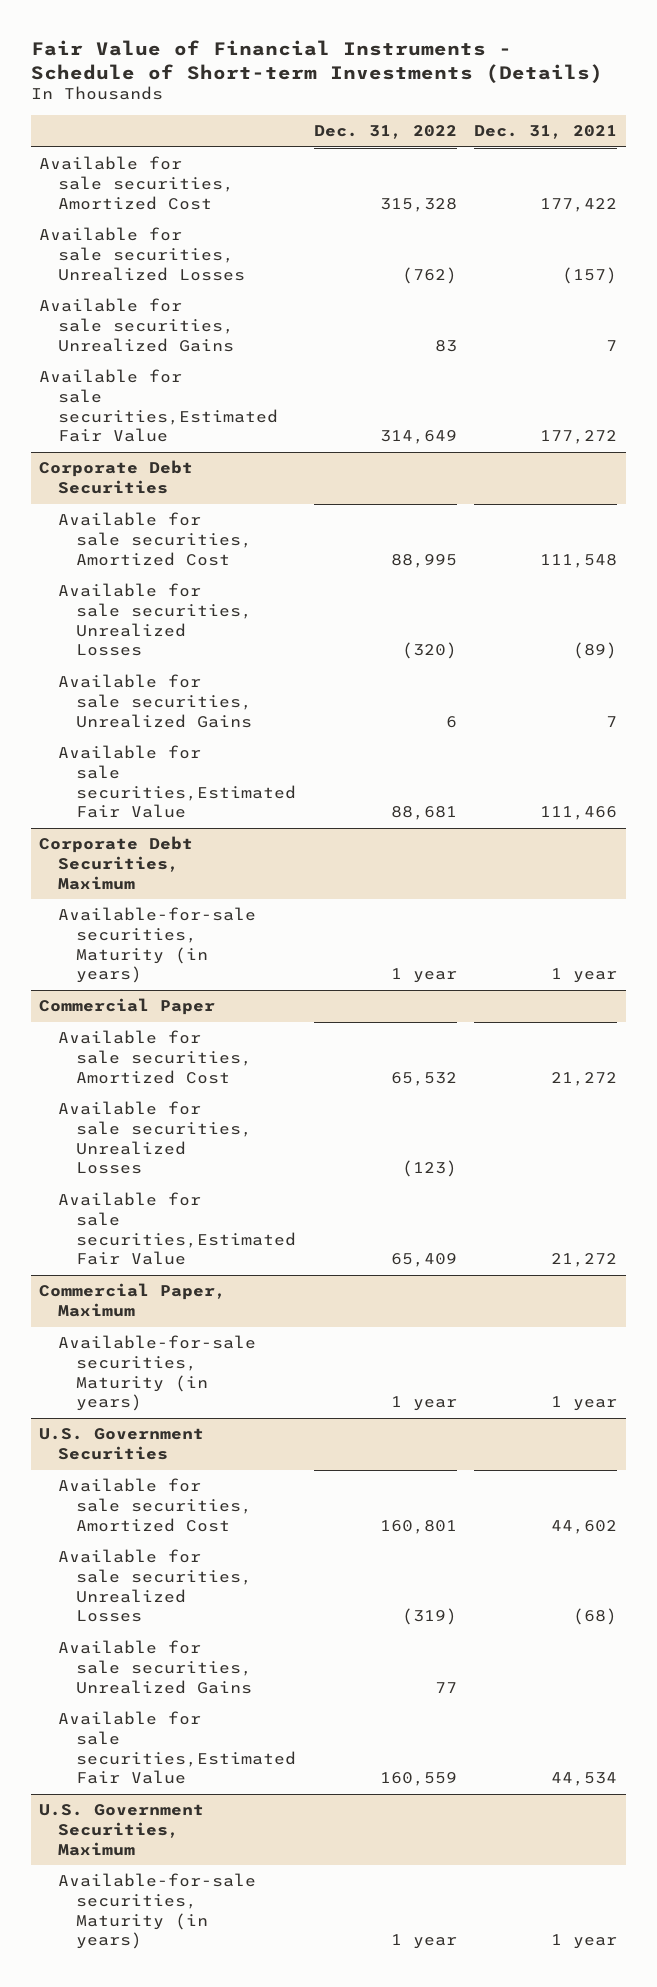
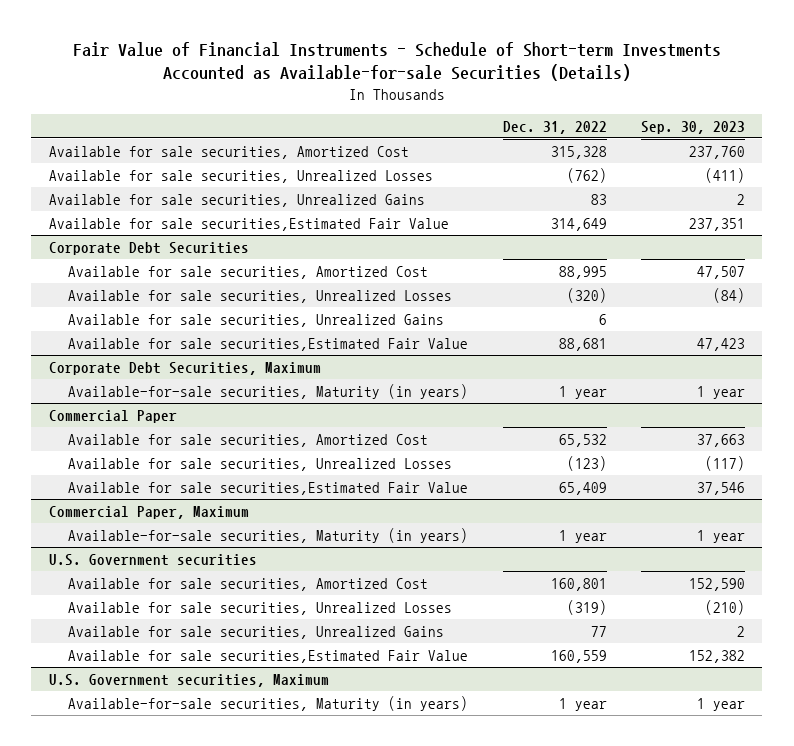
[30,39,603,83] Fair Value of Financial Instruments - Schedule of Short-term Investments (Details) -> [72,41,721,82] Fair Value of Financial Instruments - Schedule of Short-term Investments Accounted as Available-for-sale Securities (Details)
[474,125,618,140] Dec. 31, 2021 -> none
none -> [641,120,746,134] Sep. 30, 2023
[39,1428,205,1460] U.S. Government Securities -> [48,553,257,566] U.S. Government securities
[39,1804,205,1856] U.S. Government Securities, Maximum -> [48,673,329,687] U.S. Government securities, Maximum

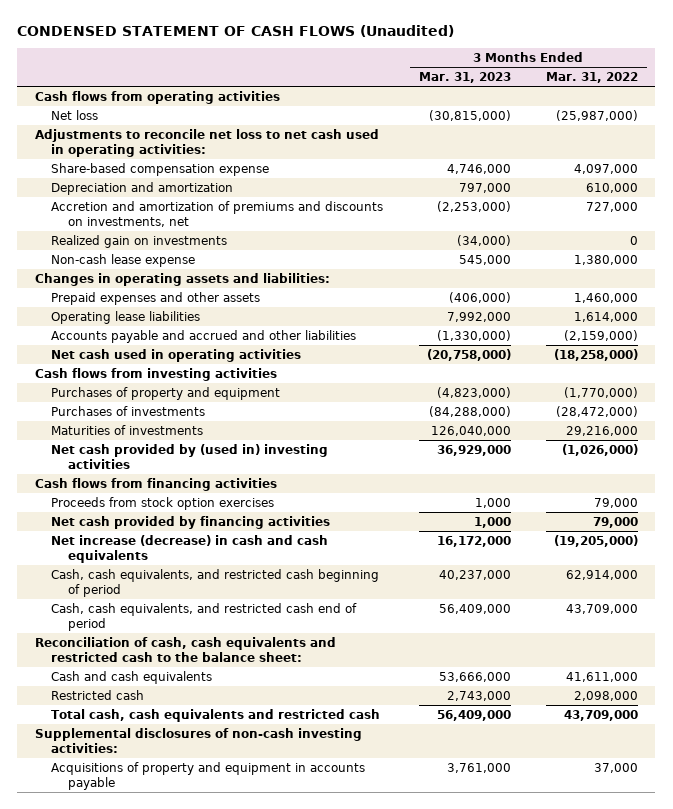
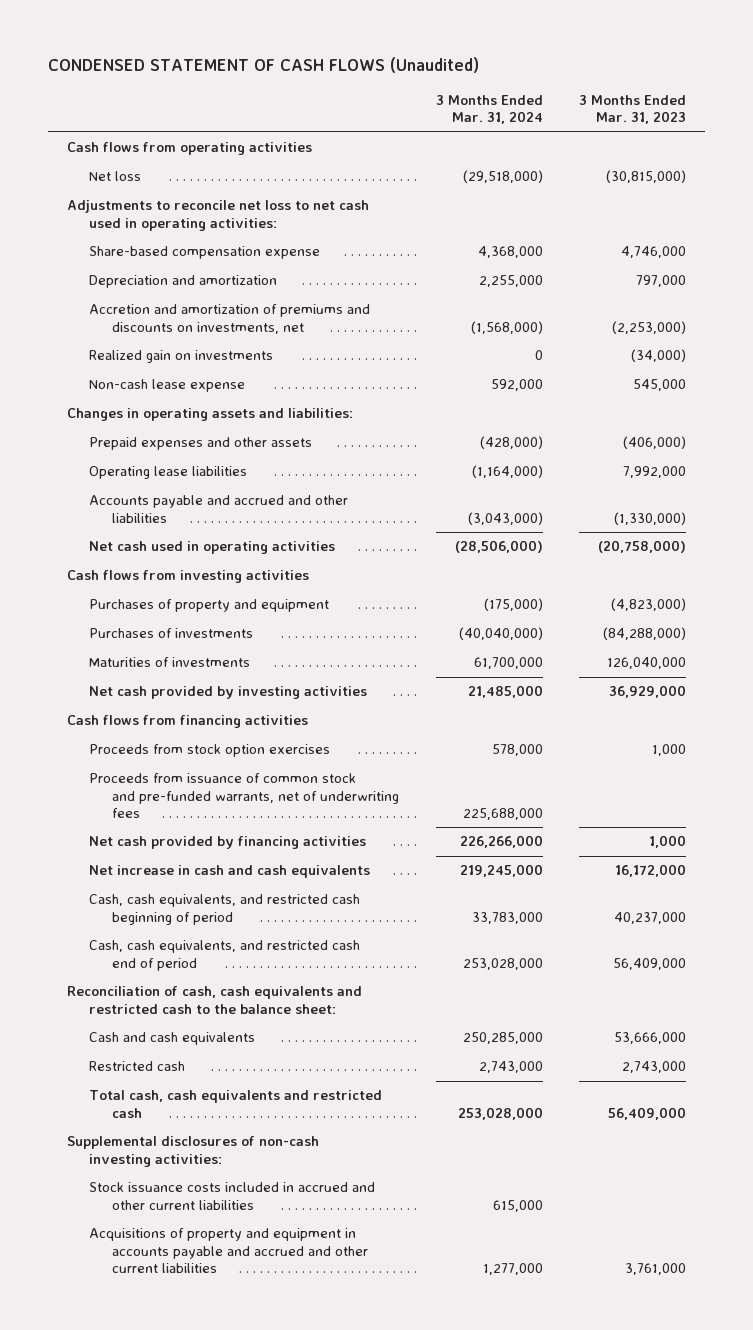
[545,72,638,84] Mar. 31, 2022 -> none
none -> [435,95,543,125] 3 Months Ended Mar. 31, 2024
[51,444,329,470] Net cash provided by (used in) investing activities -> [89,686,368,700] Net cash provided by investing activities
none -> [89,773,399,818] Proceeds from issuance of common stock and pre-funded warrants, net of underwriting fees
[51,535,329,564] Net increase (decrease) in cash and cash equivalents -> [89,865,371,879] Net increase in cash and cash equivalents
none -> [89,1182,376,1210] Stock issuance costs included in accrued and other current liabilities
[51,762,366,791] Acquisitions of property and equipment in accounts payable -> [89,1228,368,1273] Acquisitions of property and equipment in accounts payable and accrued and other current liabilities

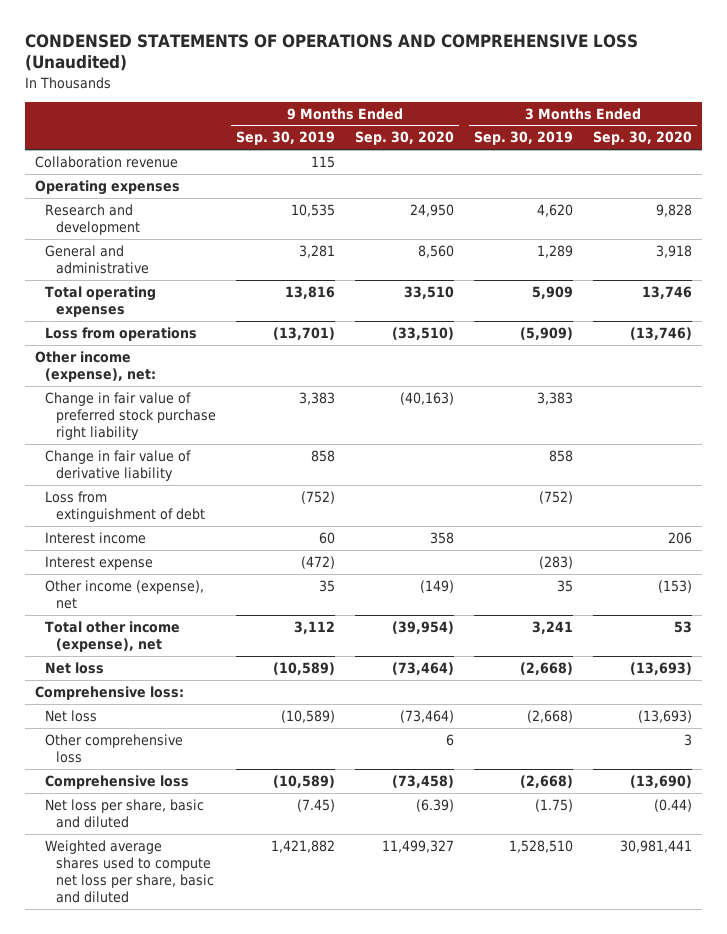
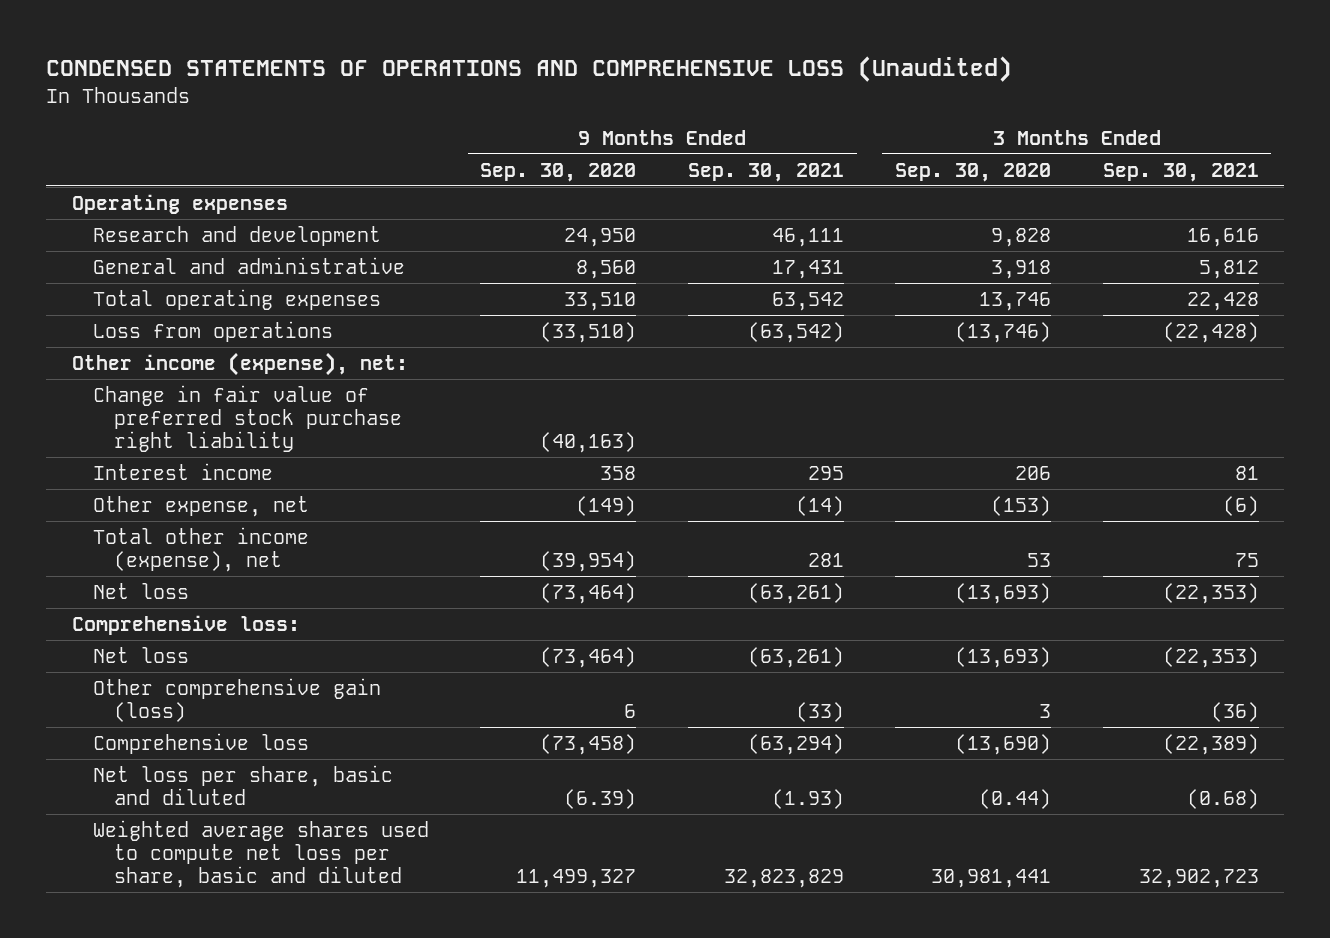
[235,131,335,146] Sep. 30, 2019 -> none
[473,131,573,146] Sep. 30, 2019 -> none
none -> [687,162,844,182] Sep. 30, 2021
none -> [1102,162,1259,182] Sep. 30, 2021
[34,156,178,169] Collaboration revenue -> none
[45,450,192,482] Change in fair value of derivative liability -> none
[45,491,205,523] Loss from extinguishment of debt -> none
[45,556,154,571] Interest expense -> none
[45,580,205,610] Other income (expense), net -> [92,495,309,517] Other expense, net
[45,734,184,764] Other comprehensive loss -> [92,677,381,722] Other comprehensive gain (loss)

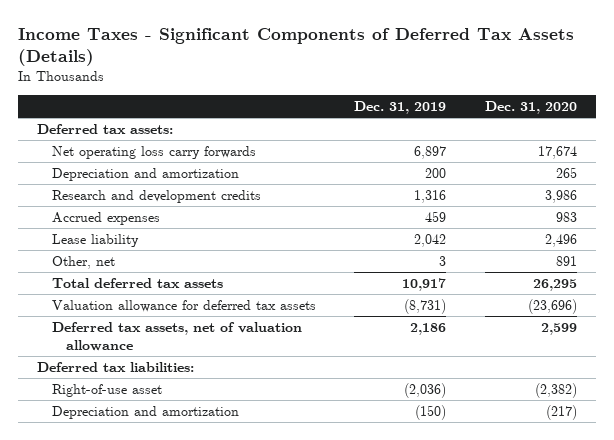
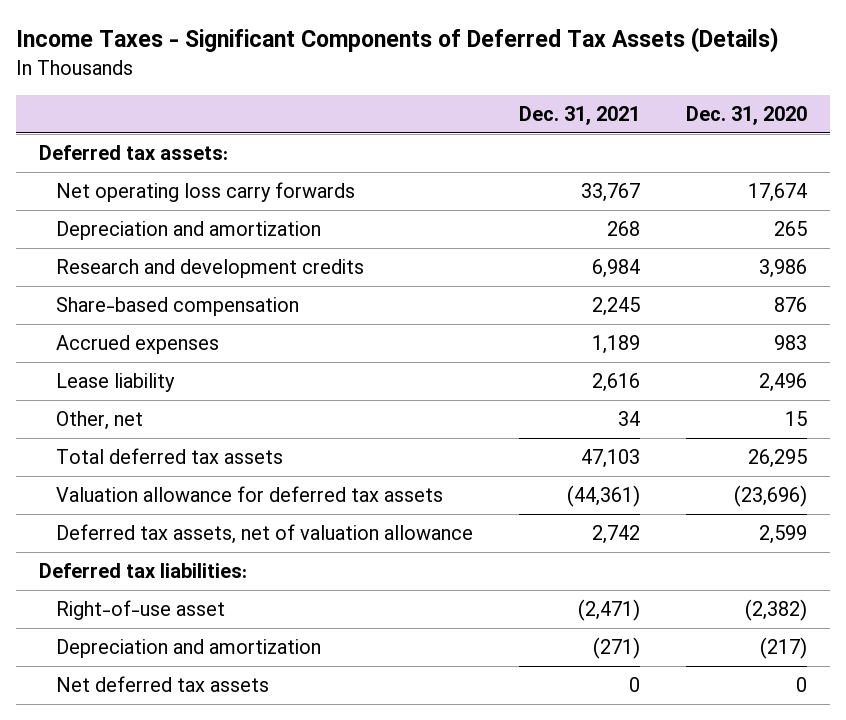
[354,100,447,114] Dec. 31, 2019 -> none
none -> [518,105,640,125] Dec. 31, 2021
none -> [55,297,299,317] Share-based compensation
[555,255,577,266] 891 -> [784,411,807,427] 15
none -> [55,676,269,693] Net deferred tax assets

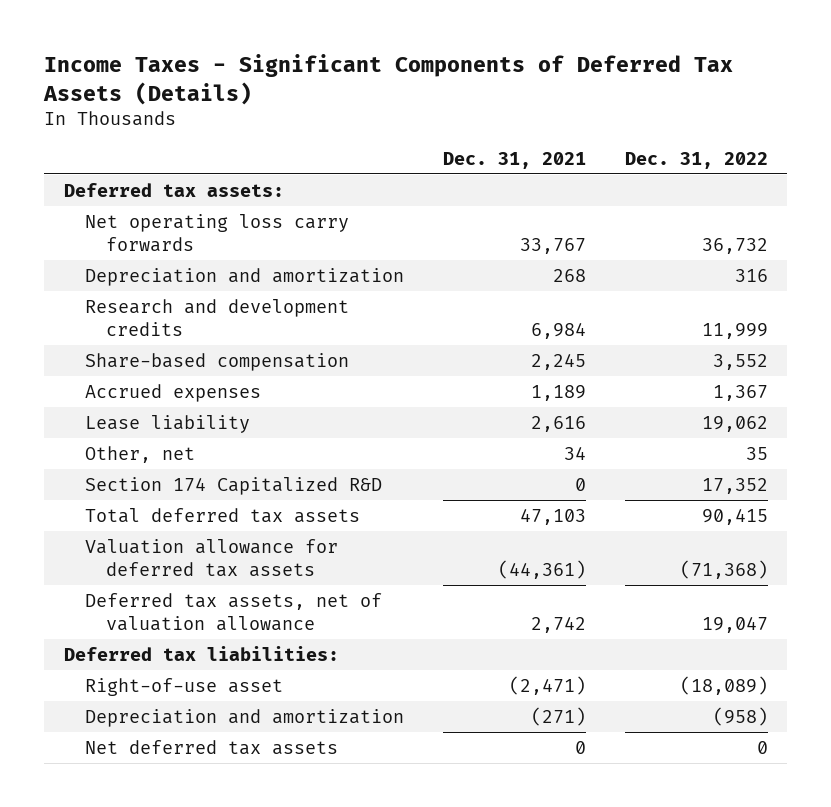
[685,105,807,125] Dec. 31, 2020 -> none
none -> [624,151,768,169] Dec. 31, 2022
none -> [85,476,383,495] Section 174 Capitalized R&D

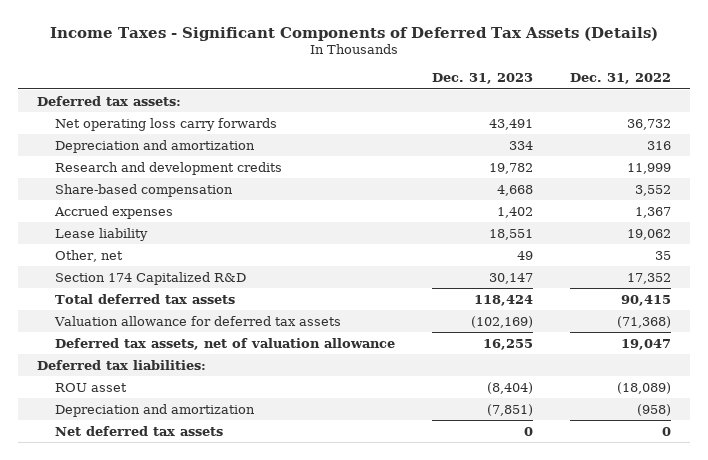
[442,151,586,169] Dec. 31, 2021 -> none
none -> [432,73,534,85] Dec. 31, 2023
[85,677,284,696] Right-of-use asset -> [55,382,128,392] ROU asset

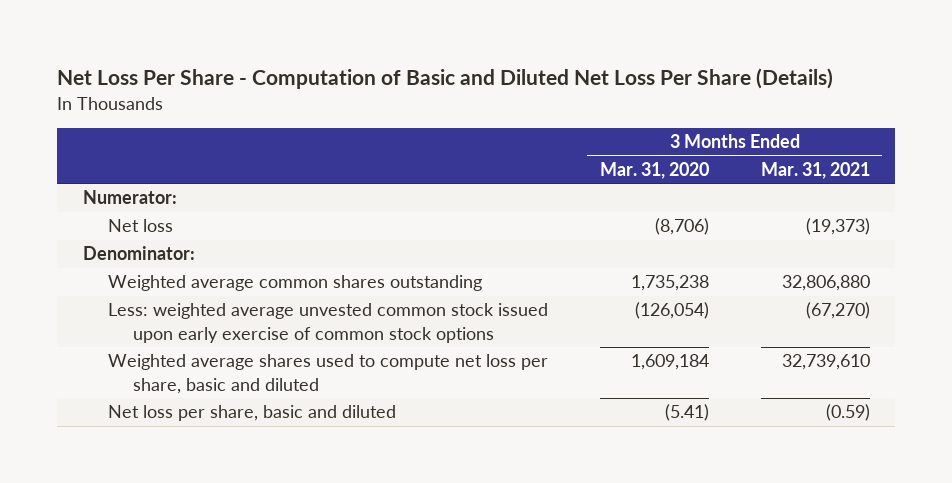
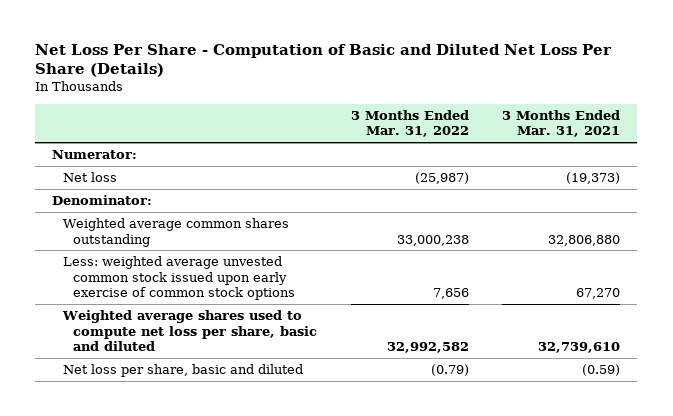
[599,162,709,180] Mar. 31, 2020 -> none
none -> [350,109,469,138] 3 Months Ended Mar. 31, 2022
[805,302,870,320] (67,270) -> [576,288,621,300] 67,270

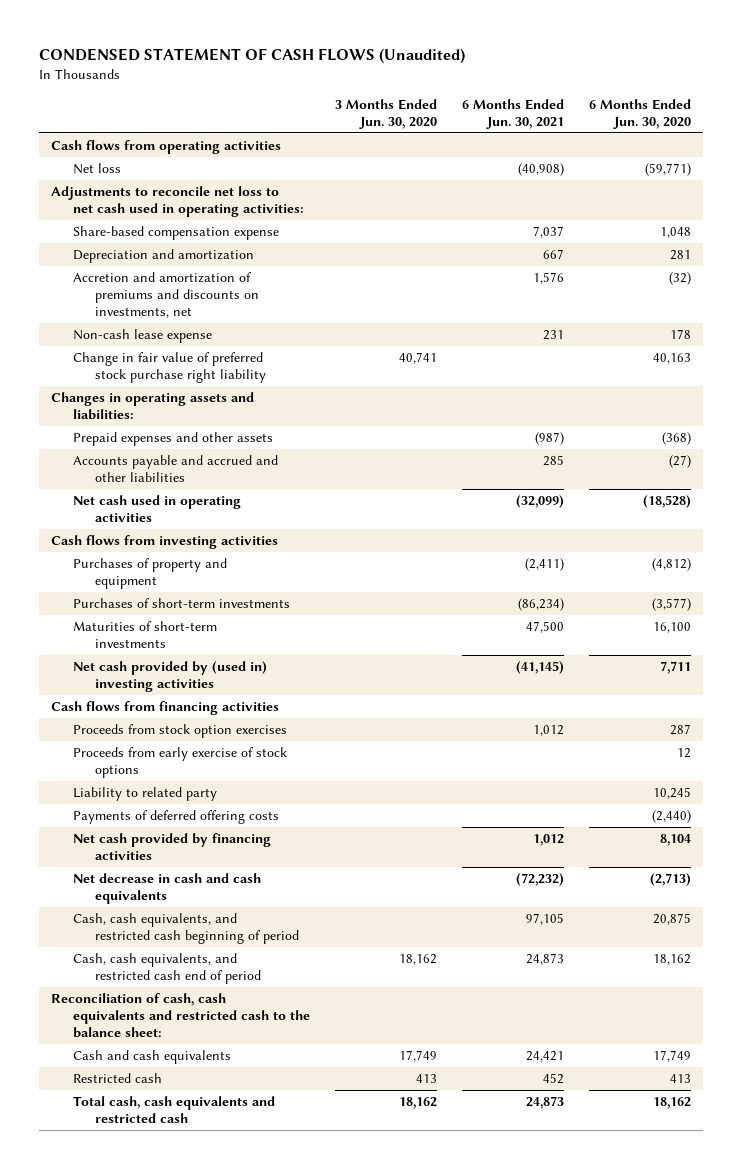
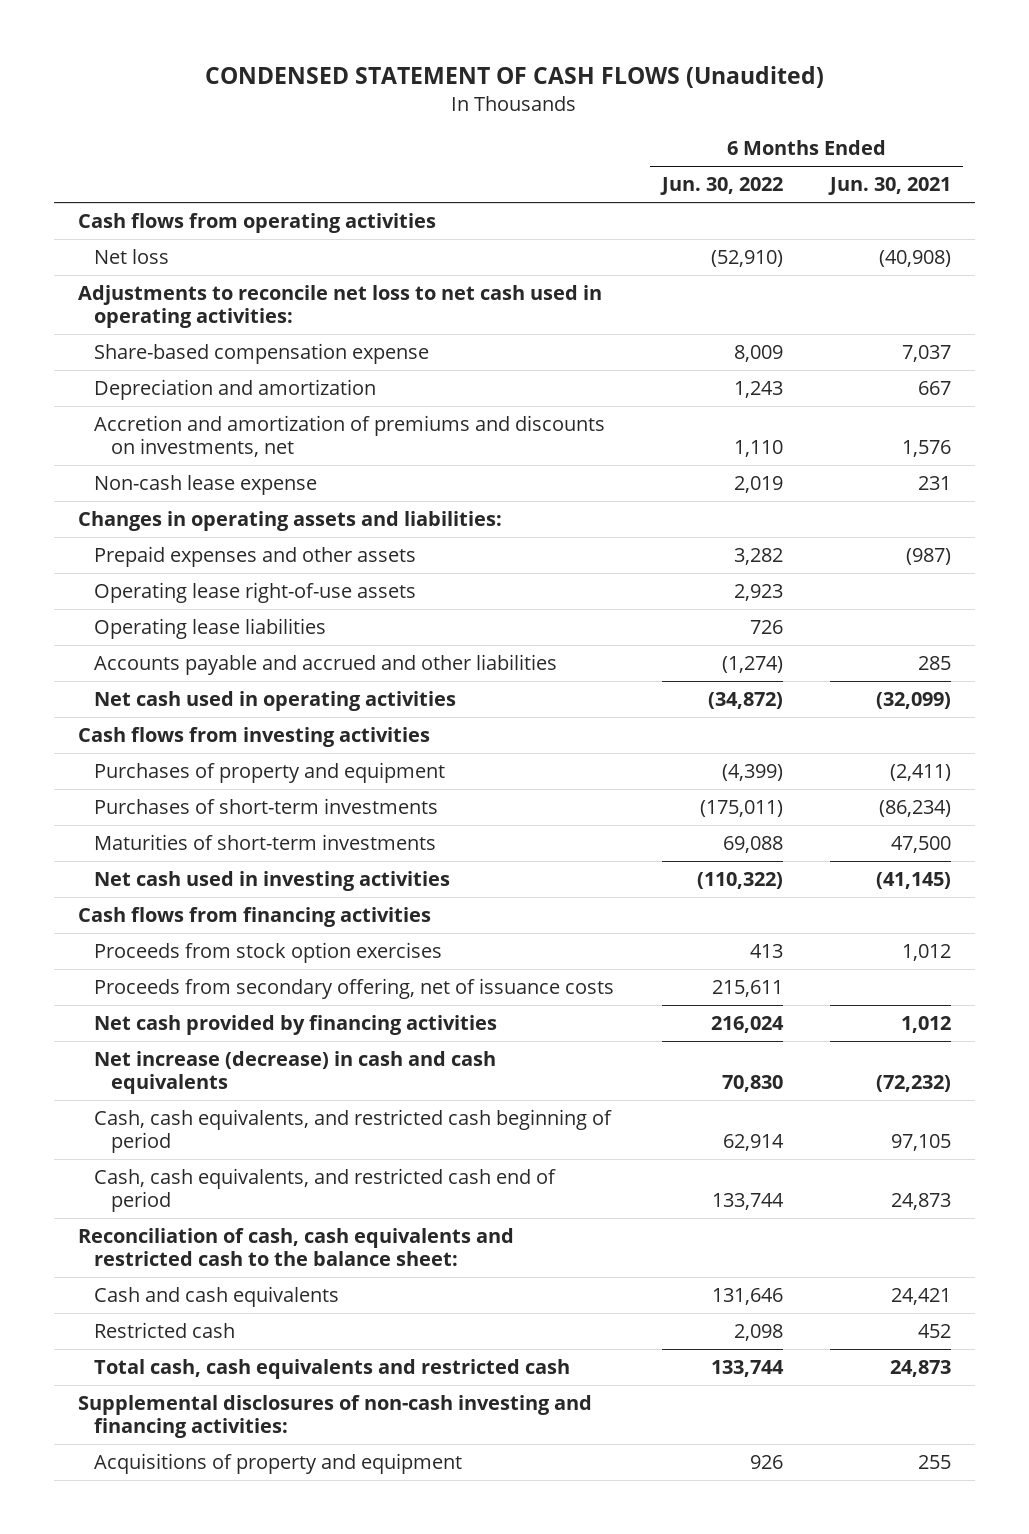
[334,98,437,129] 3 Months Ended Jun. 30, 2020 -> none
[588,98,691,129] 6 Months Ended Jun. 30, 2020 -> none
none -> [659,177,783,196] Jun. 30, 2022
[72,352,266,384] Change in fair value of preferred stock purchase right liability -> none
none -> [94,581,417,603] Operating lease right-of-use assets
none -> [94,617,327,639] Operating lease liabilities
[72,661,267,693] Net cash provided by (used in) investing activities -> [94,870,451,891] Net cash used in investing activities
[72,747,287,779] Proceeds from early exercise of stock options -> none
[72,787,217,802] Liability to related party -> none
[72,810,279,825] Payments of deferred offering costs -> none
none -> [94,977,615,999] Proceeds from secondary offering, net of issuance costs
[72,873,261,905] Net decrease in cash and cash equivalents -> [94,1050,497,1094] Net increase (decrease) in cash and cash equivalents
none -> [77,1394,592,1438] Supplemental disclosures of non-cash investing and financing activities:
none -> [94,1452,463,1474] Acquisitions of property and equipment

